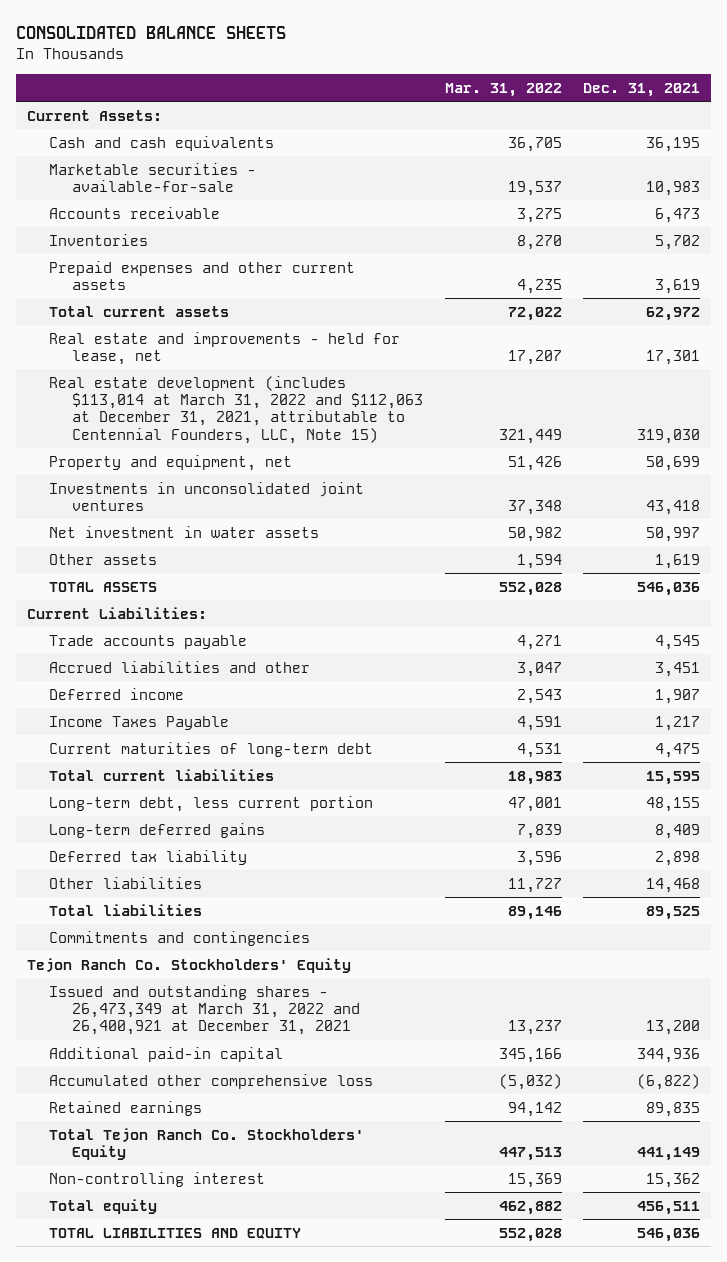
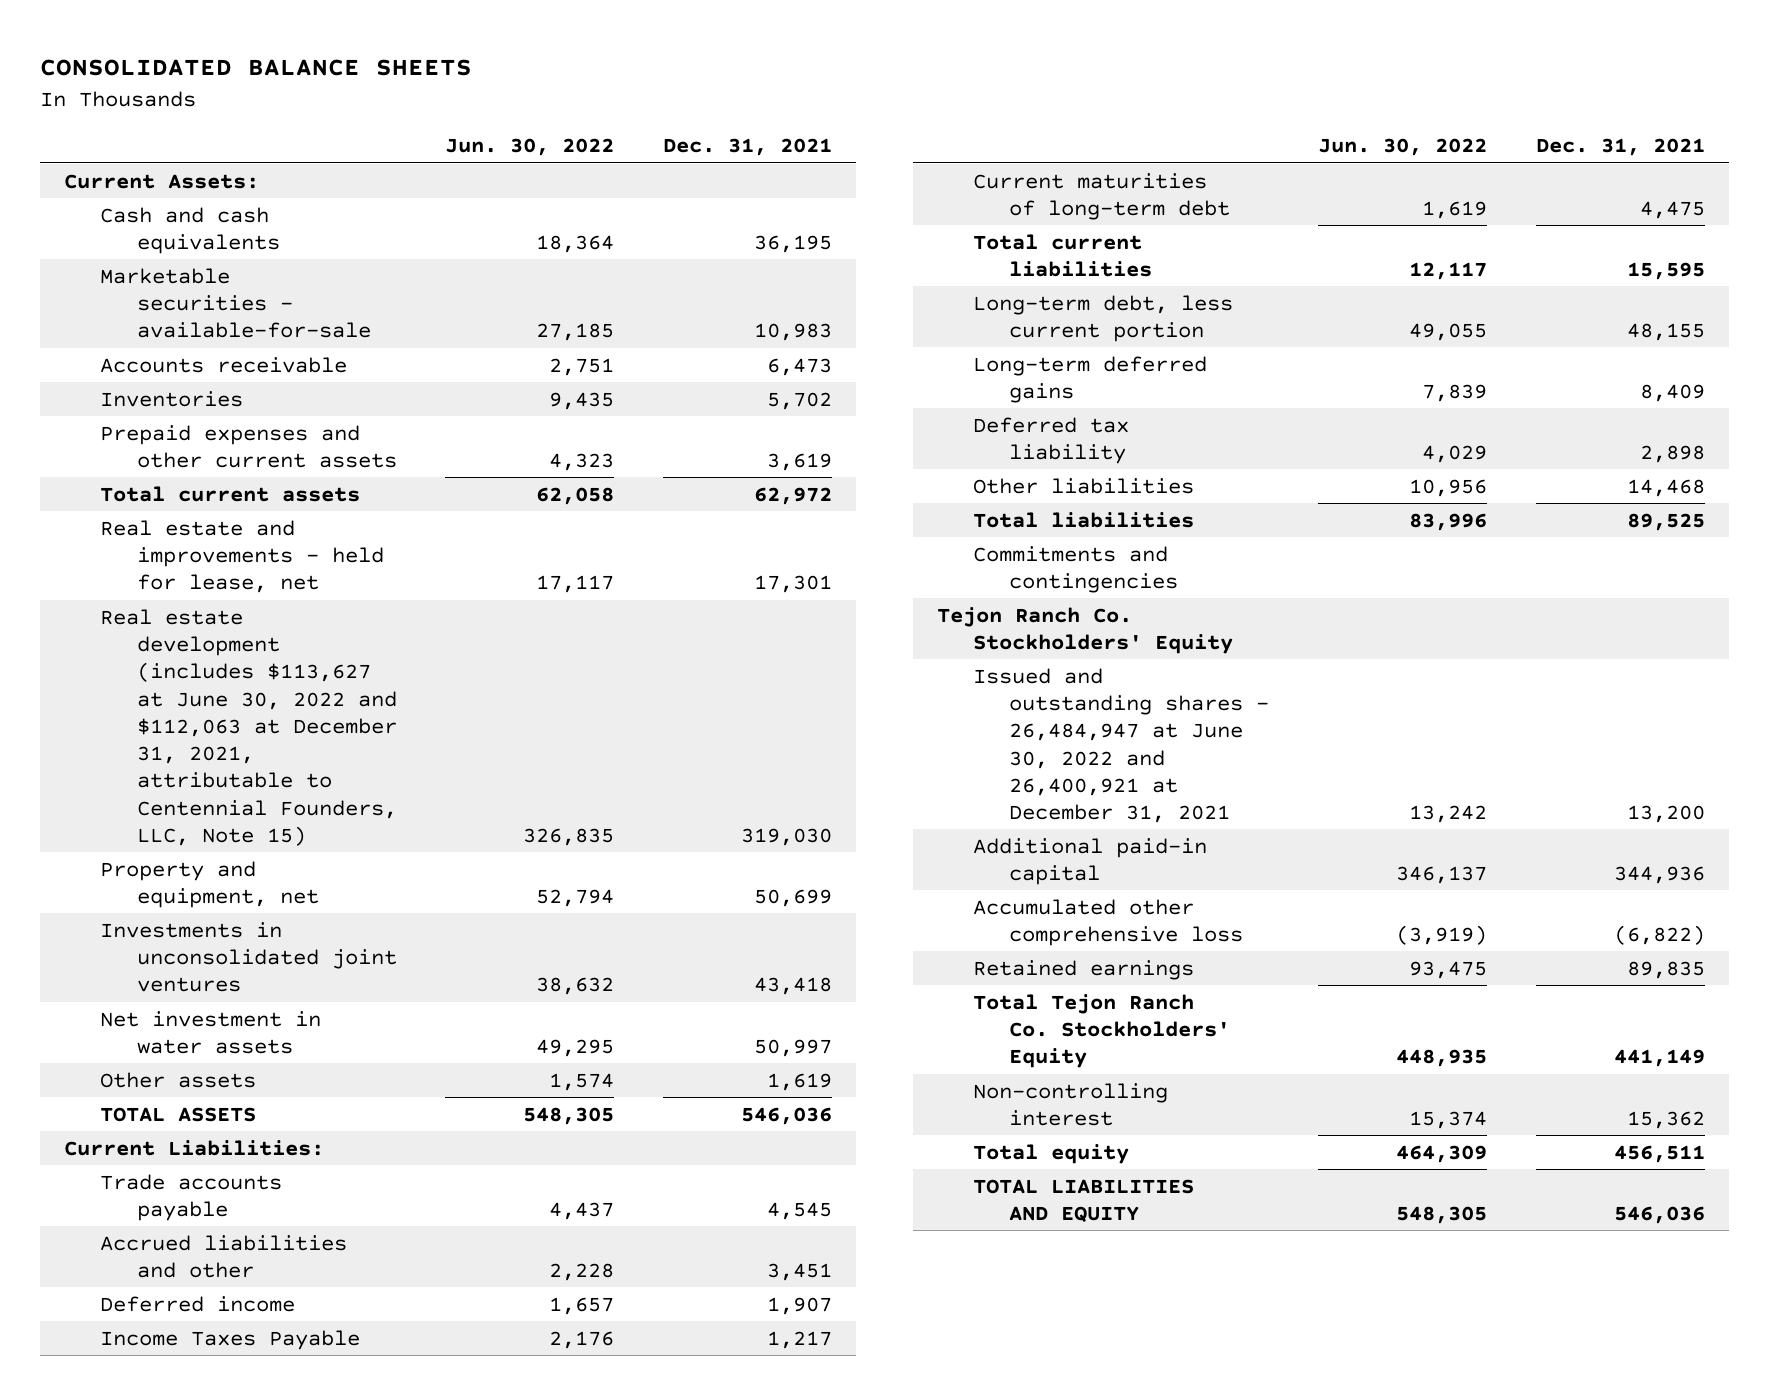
[444,82,562,97] Mar. 31, 2022 -> none
none -> [445,138,615,157] Jun. 30, 2022
[49,375,424,444] Real estate development (includes $113,014 at March 31, 2022 and $112,063 at December 31, 2021, attributable to Centennial Founders, LLC, Note 15) -> [100,608,397,846] Real estate development (includes $113,627 at June 30, 2022 and $112,063 at December 31, 2021, attributable to Centennial Founders, LLC, Note 15)
[49,984,361,1036] Issued and outstanding shares - 26,473,349 at March 31, 2022 and 26,400,921 at December 31, 2021 -> [973,667,1270,824] Issued and outstanding shares - 26,484,947 at June 30, 2022 and 26,400,921 at December 31, 2021

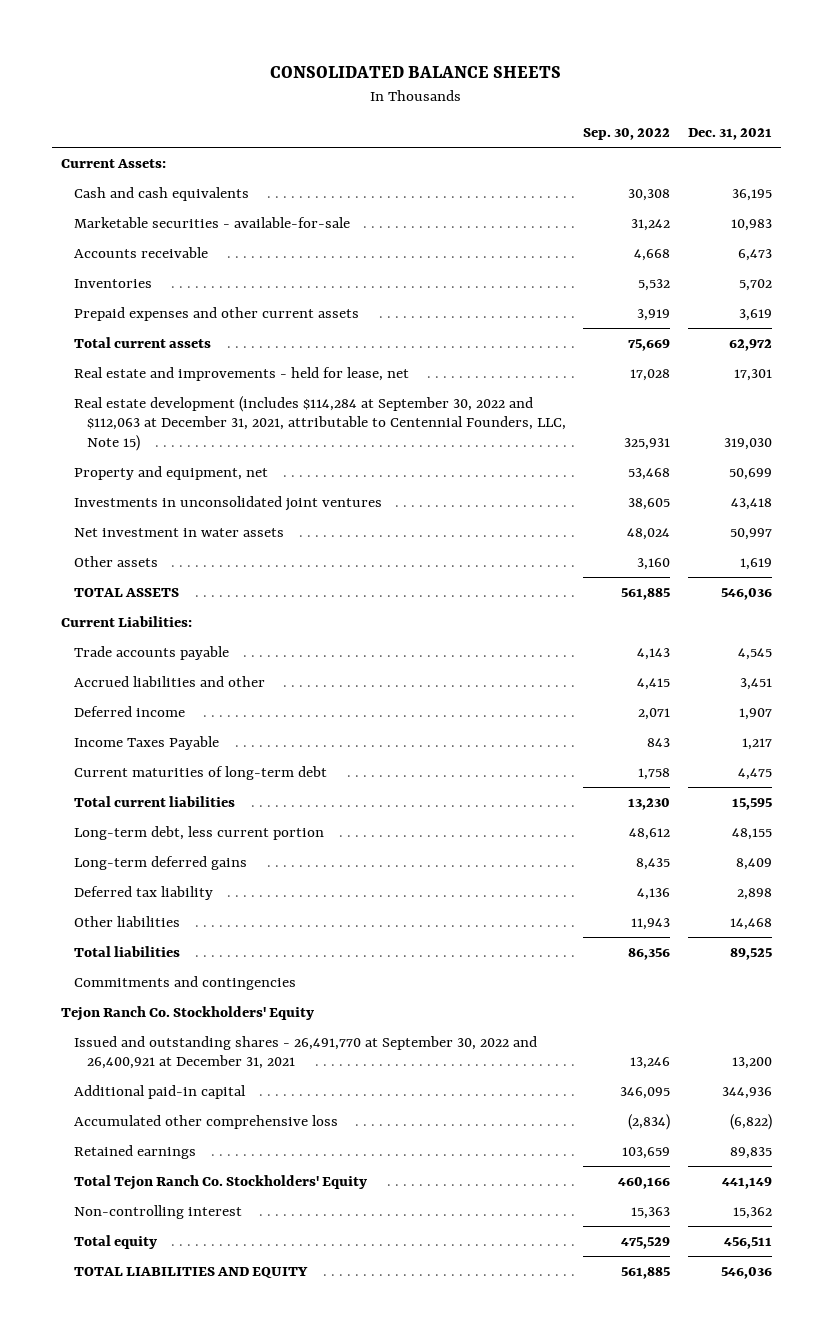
[445,138,615,157] Jun. 30, 2022 -> none
none -> [583,128,671,141] Sep. 30, 2022
[100,608,397,846] Real estate development (includes $113,627 at June 30, 2022 and $112,063 at December 31, 2021, attributable to Centennial Founders, LLC, Note 15) -> [73,395,566,451] Real estate development (includes $114,284 at September 30, 2022 and $112,063 at December 31, 2021, attributable to Centennial Founders, LLC, Note 15)
[973,667,1270,824] Issued and outstanding shares - 26,484,947 at June 30, 2022 and 26,400,921 at December 31, 2021 -> [73,1035,537,1070] Issued and outstanding shares - 26,491,770 at September 30, 2022 and 26,400,921 at December 31, 2021

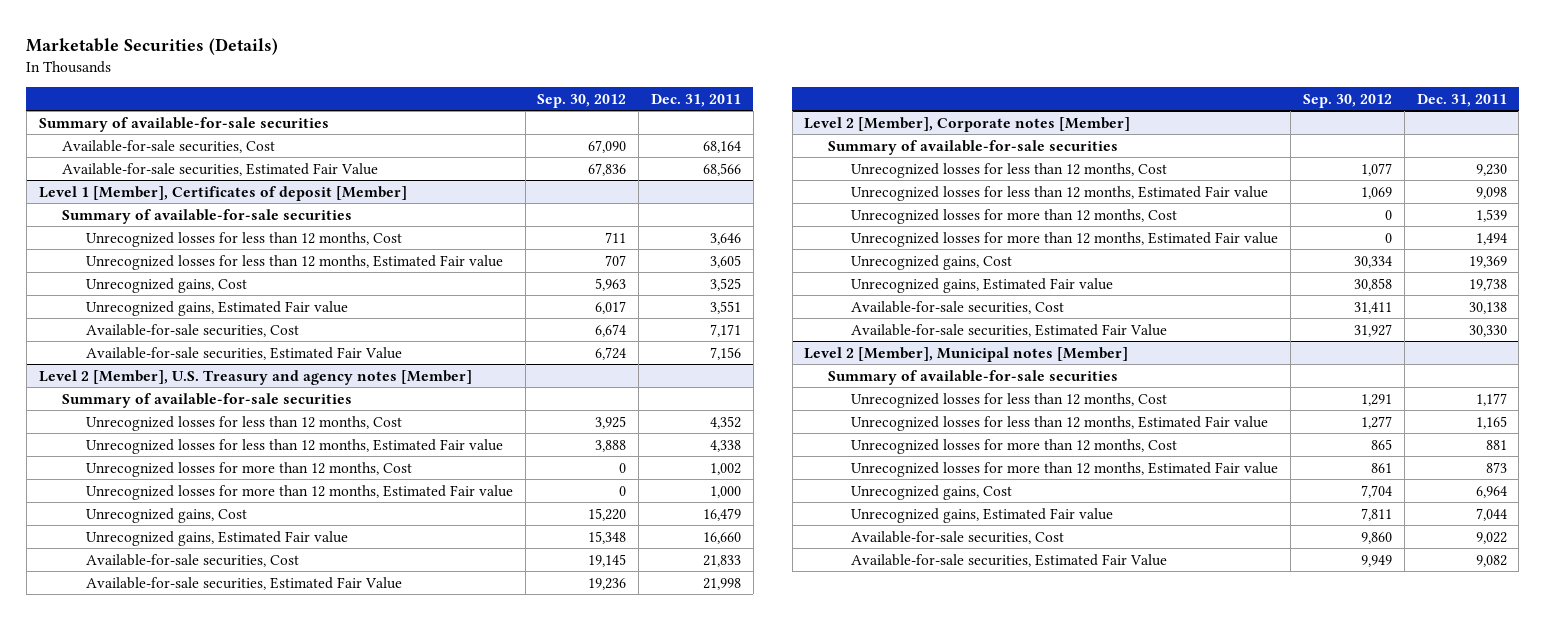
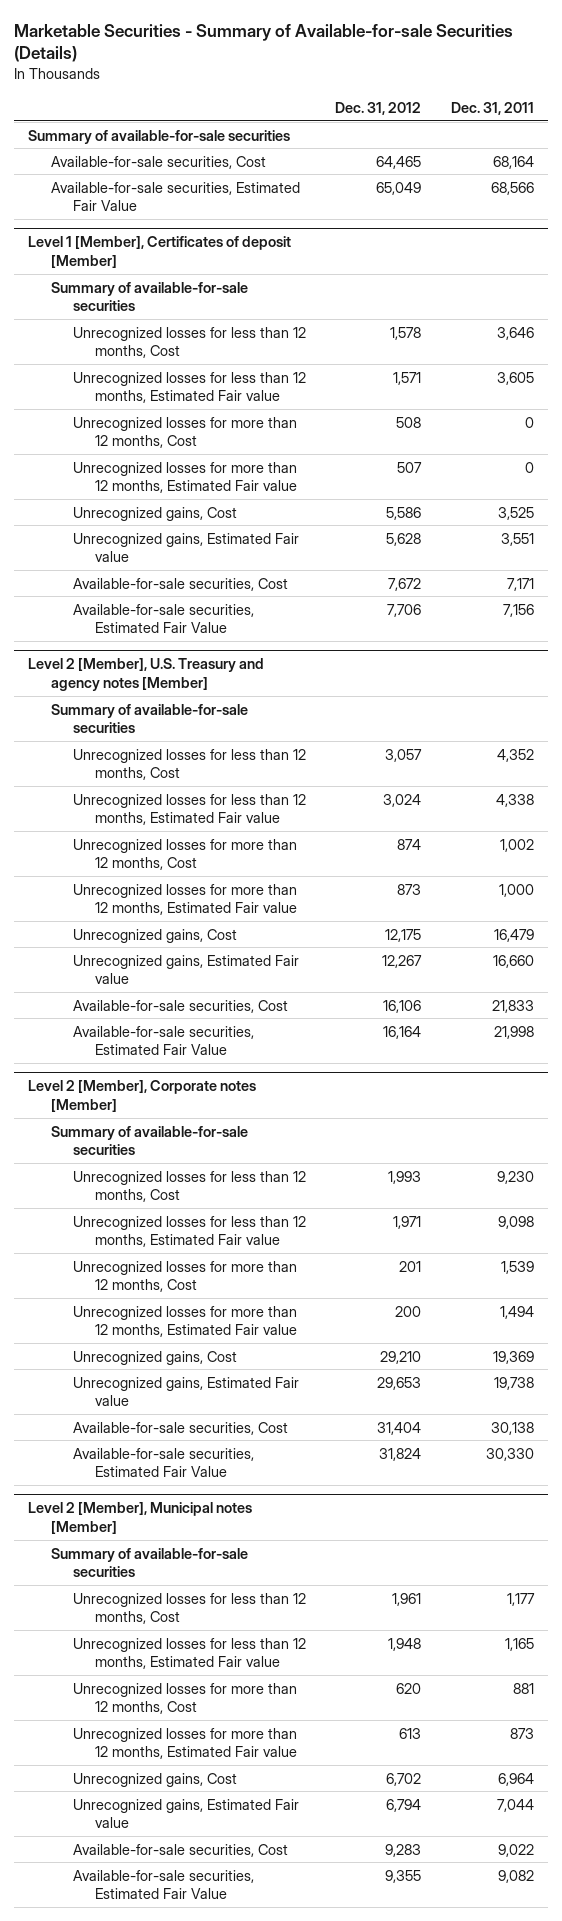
[26,37,279,55] Marketable Securities (Details) -> [13,23,513,63] Marketable Securities - Summary of Available-for-sale Securities (Details)
[537,93,627,108] Sep. 30, 2012 -> none
none -> [335,101,422,115] Dec. 31, 2012
none -> [72,416,297,449] Unrecognized losses for more than 12 months, Cost
none -> [72,461,298,494] Unrecognized losses for more than 12 months, Estimated Fair value

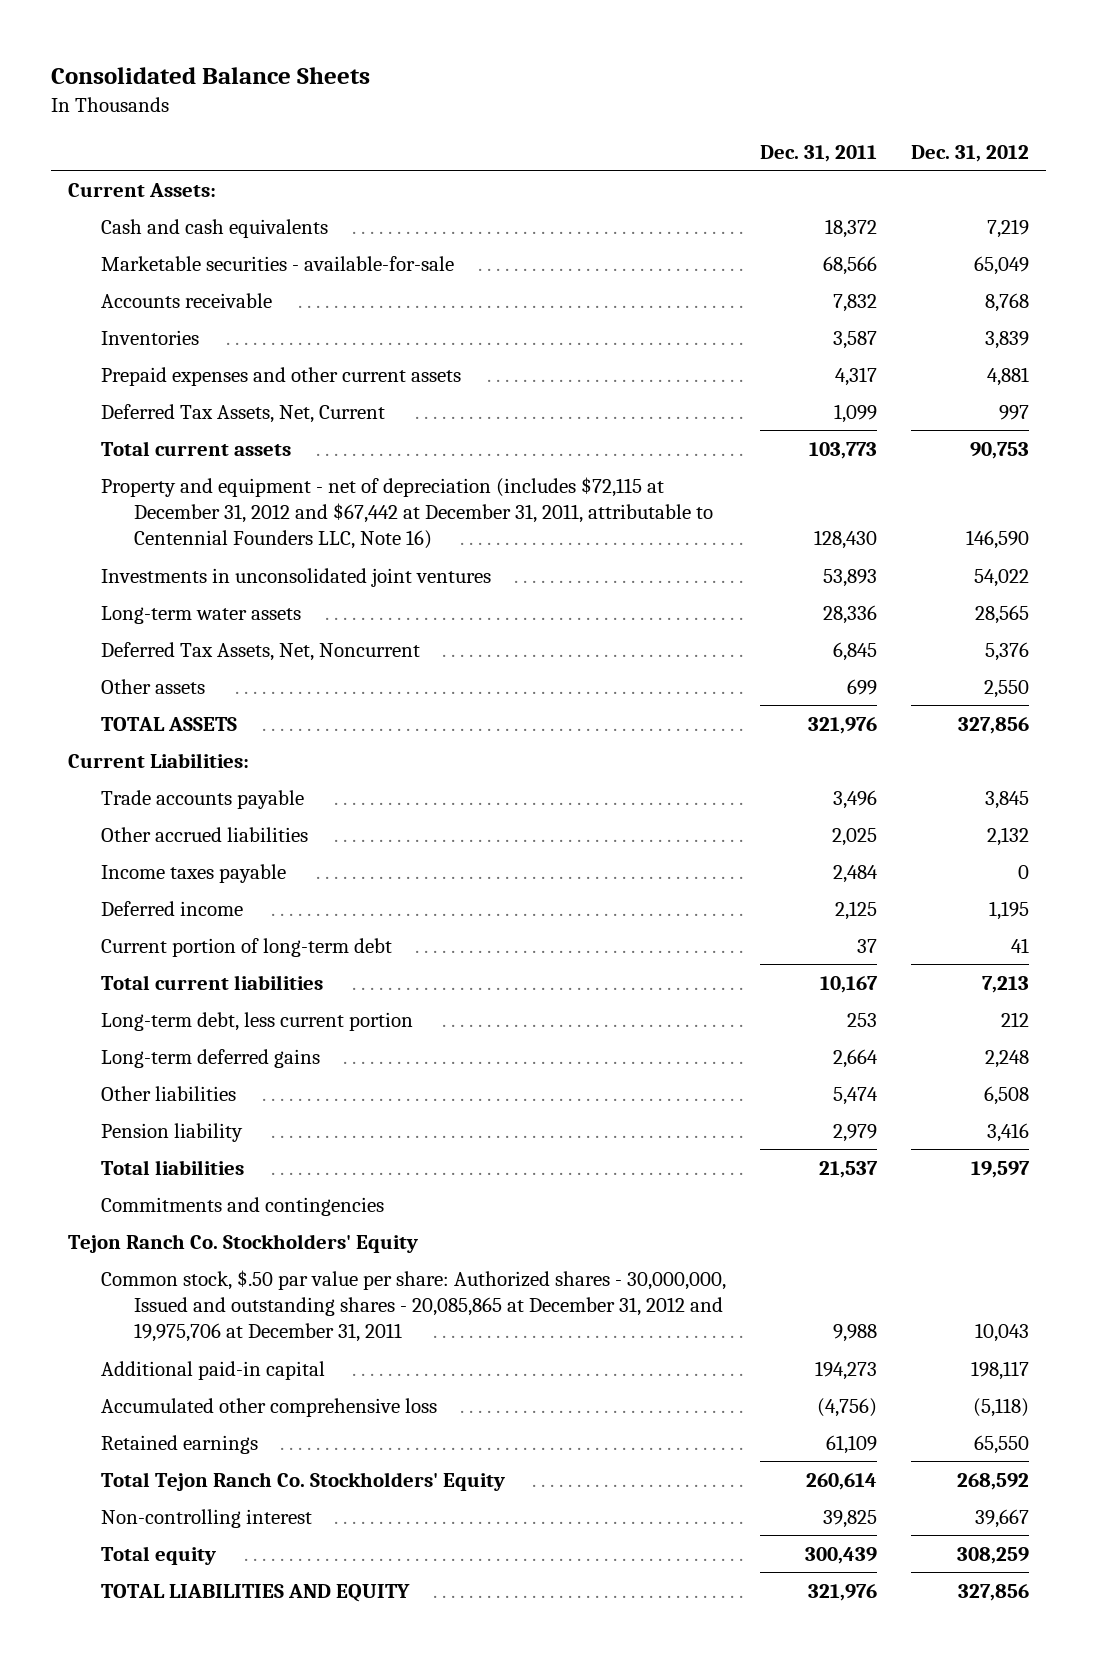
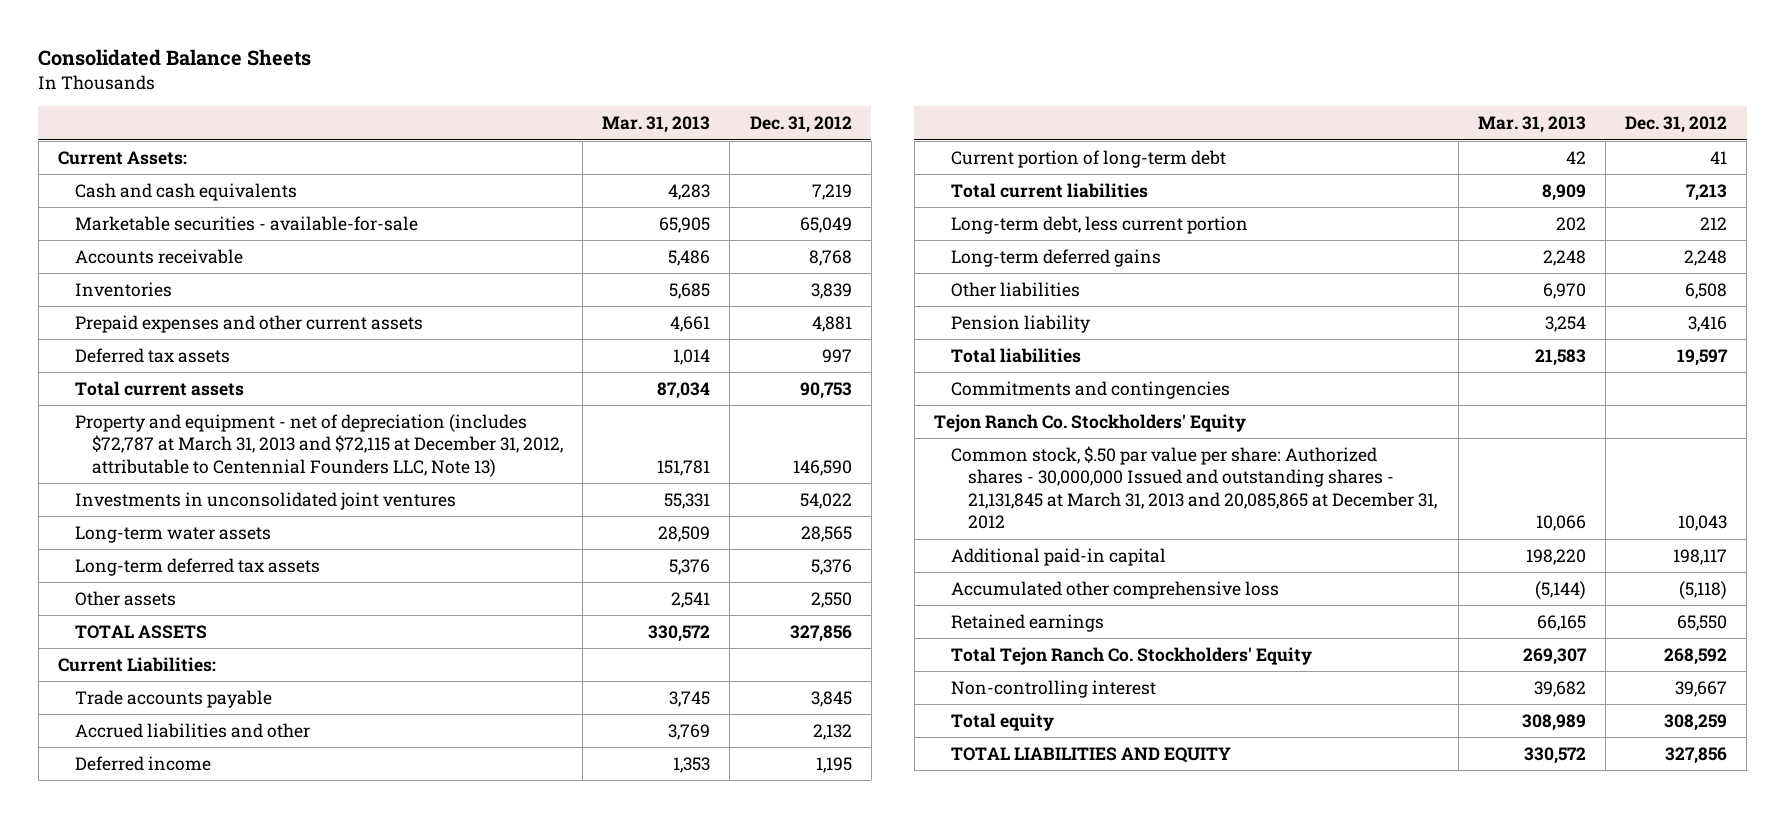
[760,145,878,163] Dec. 31, 2011 -> none
none -> [602,116,711,134] Mar. 31, 2013
[101,403,386,423] Deferred Tax Assets, Net, Current -> [75,347,231,363] Deferred tax assets
[101,476,714,550] Property and equipment - net of depreciation (includes $72,115 at December 31, 2012 and $67,442 at December 31, 2011, attributable to Centennial Founders LLC, Note 16) -> [75,413,564,477] Property and equipment - net of depreciation (includes $72,787 at March 31, 2013 and $72,115 at December 31, 2012, attributable to Centennial Founders LLC, Note 13)
[101,641,421,661] Deferred Tax Assets, Net, Noncurrent -> [75,557,321,576] Long-term deferred tax assets
[101,863,287,883] Income taxes payable -> none
[101,826,309,842] Other accrued liabilities -> [75,722,311,738] Accrued liabilities and other
[101,1269,727,1343] Common stock, $.50 par value per share: Authorized shares - 30,000,000, Issued and outstanding shares - 20,085,865 at December 31, 2012 and 19,975,706 at December 31, 2011 -> [951,445,1438,530] Common stock, $.50 par value per share: Authorized shares - 30,000,000 Issued and outstanding shares - 21,131,845 at March 31, 2013 and 20,085,865 at December 31, 2012

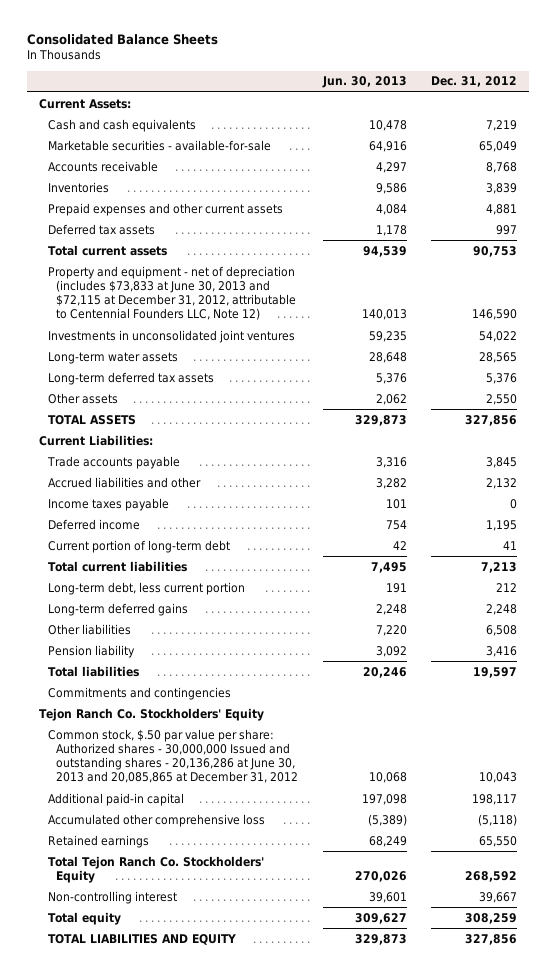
[602,116,711,134] Mar. 31, 2013 -> none
none -> [321,76,407,89] Jun. 30, 2013
[75,413,564,477] Property and equipment - net of depreciation (includes $72,787 at March 31, 2013 and $72,115 at December 31, 2012, attributable to Centennial Founders LLC, Note 13) -> [47,265,297,321] Property and equipment - net of depreciation (includes $73,833 at June 30, 2013 and $72,115 at December 31, 2012, attributable to Centennial Founders LLC, Note 12)
none -> [47,497,169,511] Income taxes payable
[951,445,1438,530] Common stock, $.50 par value per share: Authorized shares - 30,000,000 Issued and outstanding shares - 21,131,845 at March 31, 2013 and 20,085,865 at December 31, 2012 -> [47,728,299,784] Common stock, $.50 par value per share: Authorized shares - 30,000,000 Issued and outstanding shares - 20,136,286 at June 30, 2013 and 20,085,865 at December 31, 2012

